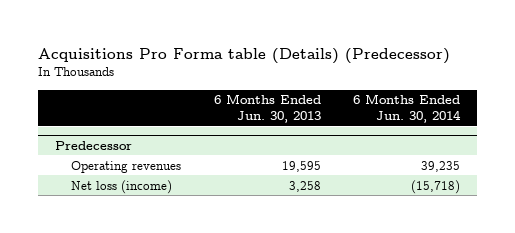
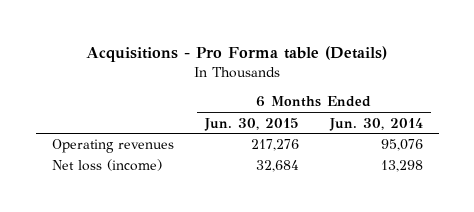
[38,47,451,64] Acquisitions Pro Forma table (Details) (Predecessor) -> [86,45,388,62] Acquisitions - Pro Forma table (Details)
[213,94,321,124] 6 Months Ended Jun. 30, 2013 -> none
none -> [203,117,299,131] Jun. 30, 2015
[54,140,132,150] Predecessor -> none
[421,160,461,172] 39,235 -> [380,139,423,152] 95,076
[411,179,461,194] (15,718) -> [380,160,423,173] 13,298

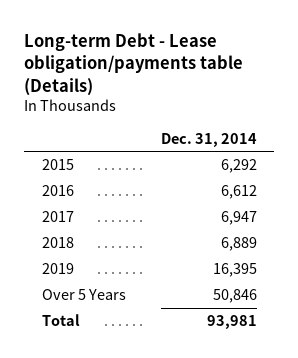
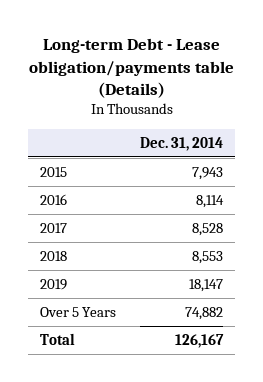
[220,159,257,174] 6,292 -> [192,166,224,180] 7,943
[220,185,257,200] 6,612 -> [196,194,225,208] 8,114
[220,211,257,226] 6,947 -> [192,222,224,236] 8,528
[220,237,257,252] 6,889 -> [192,250,224,264] 8,553
[212,263,257,278] 16,395 -> [189,278,224,292] 18,147
[212,289,257,304] 50,846 -> [185,306,224,320] 74,882
[206,315,257,330] 93,981 -> [175,333,225,348] 126,167

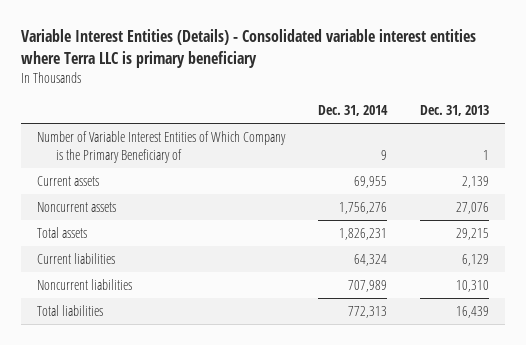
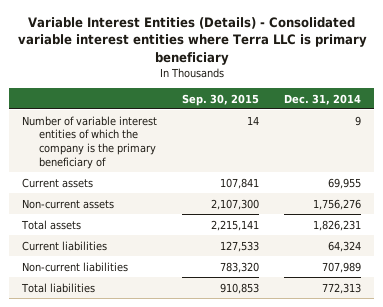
[419,105,489,117] Dec. 31, 2013 -> none
none -> [182,93,260,106] Sep. 30, 2015
[37,131,287,164] Number of Variable Interest Entities of Which Company is the Primary Beneficiary of -> [22,115,158,169] Number of variable interest entities of which the company is the primary beneficiary of
[37,202,117,213] Noncurrent assets -> [22,198,115,209] Non-current assets
[37,279,133,291] Noncurrent liabilities -> [22,261,129,272] Non-current liabilities

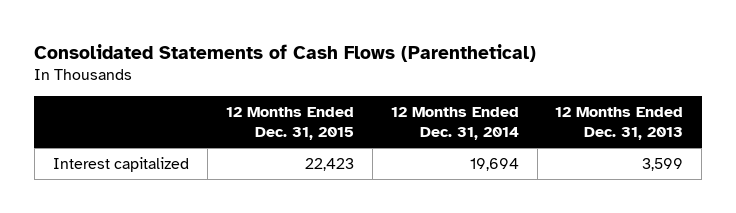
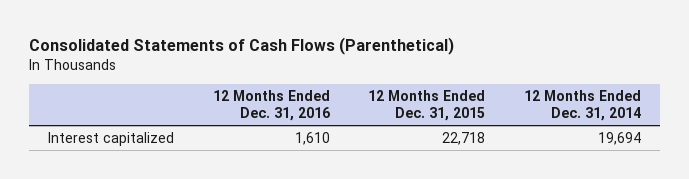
[555,106,684,141] 12 Months Ended Dec. 31, 2013 -> none
none -> [212,89,330,122] 12 Months Ended Dec. 31, 2016
[304,157,354,171] 22,423 -> [442,131,486,145] 22,718

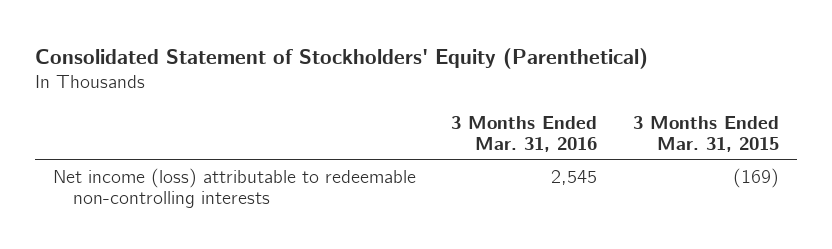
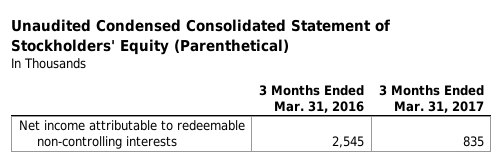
[35,47,649,69] Consolidated Statement of Stockholders' Equity (Parenthetical) -> [11,19,391,55] Unaudited Condensed Consolidated Statement of Stockholders' Equity (Parenthetical)
[632,116,779,153] 3 Months Ended Mar. 31, 2015 -> none
none -> [378,84,484,113] 3 Months Ended Mar. 31, 2017
[52,168,416,209] Net income (loss) attributable to redeemable non-controlling interests -> [18,120,245,149] Net income attributable to redeemable non-controlling interests

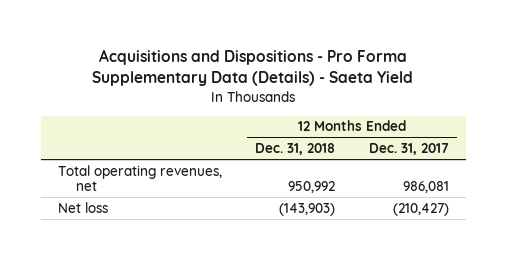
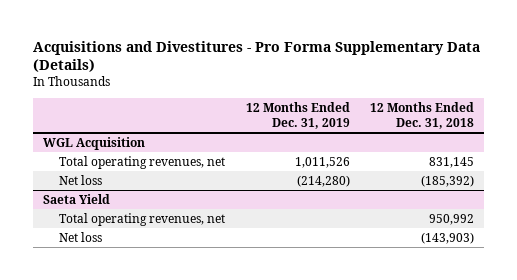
[92,49,414,87] Acquisitions and Dispositions - Pro Forma Supplementary Data (Details) - Saeta Yield -> [32,40,480,73] Acquisitions and Divestitures - Pro Forma Supplementary Data (Details)
[368,142,449,155] Dec. 31, 2017 -> none
none -> [245,101,350,129] 12 Months Ended Dec. 31, 2019
none -> [43,136,146,150] WGL Acquisition
none -> [59,155,226,169] Total operating revenues, net
none -> [59,174,103,185] Net loss
none -> [43,193,111,204] Saeta Yield

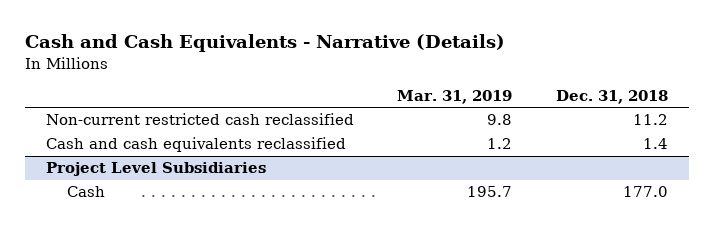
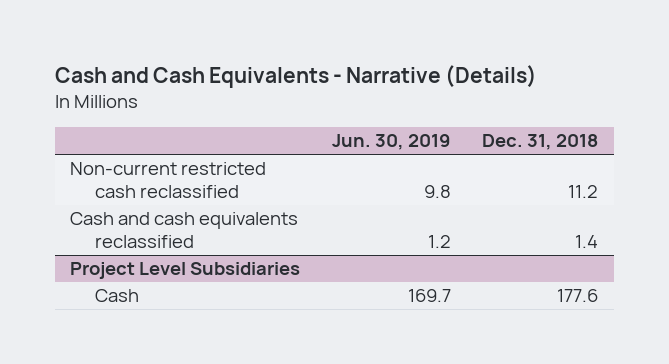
[397,89,513,104] Mar. 31, 2019 -> none
none -> [331,134,451,151] Jun. 30, 2019
[622,186,668,198] 177.0 -> [557,289,599,303] 177.6

